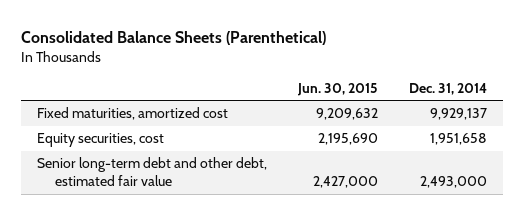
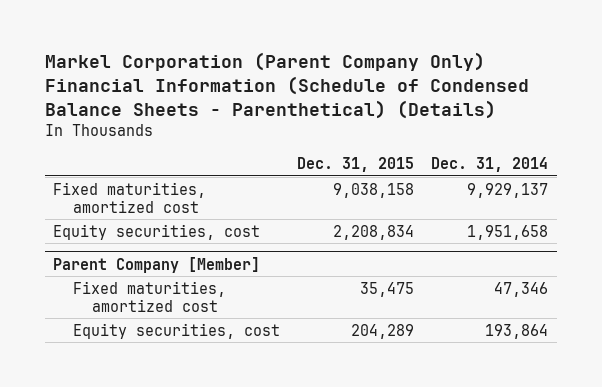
[21,31,327,46] Consolidated Balance Sheets (Parenthetical) -> [44,52,529,119] Markel Corporation (Parent Company Only) Financial Information (Schedule of Condensed Balance Sheets - Parenthetical) (Details)
[297,82,379,96] Jun. 30, 2015 -> none
none -> [297,157,415,173] Dec. 31, 2015
[37,157,268,187] Senior long-term debt and other debt, estimated fair value -> none
none -> [53,256,261,273] Parent Company [Member]
none -> [72,280,226,312] Fixed maturities, amortized cost
none -> [72,322,280,339] Equity securities, cost

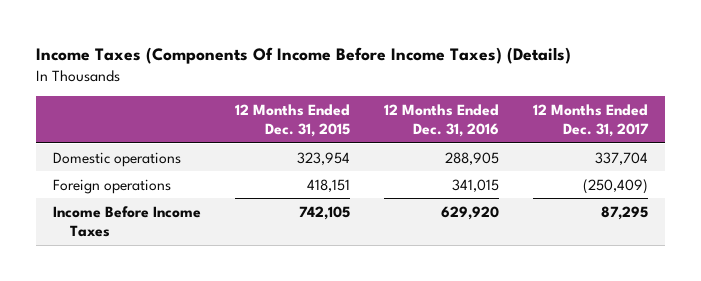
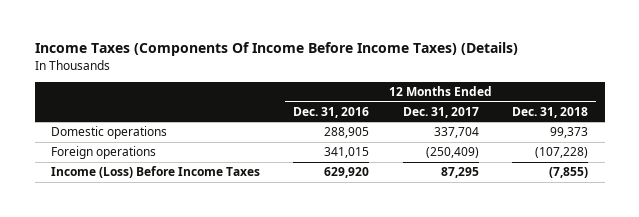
[235,103,351,138] 12 Months Ended Dec. 31, 2015 -> none
none -> [512,106,589,118] Dec. 31, 2018
[53,205,202,238] Income Before Income Taxes -> [51,166,261,179] Income (Loss) Before Income Taxes

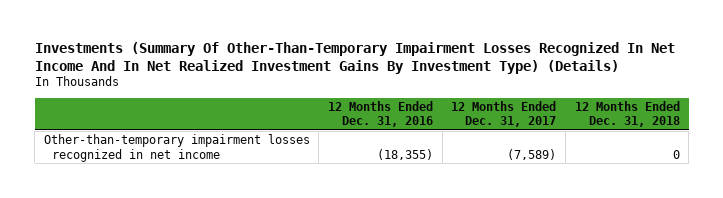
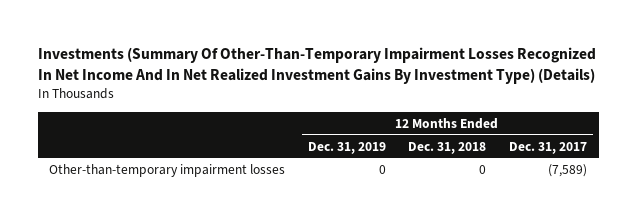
[328,100,434,128] 12 Months Ended Dec. 31, 2016 -> none
none -> [307,141,386,154] Dec. 31, 2019
[43,134,310,162] Other-than-temporary impairment losses recognized in net income -> [48,163,285,177] Other-than-temporary impairment losses

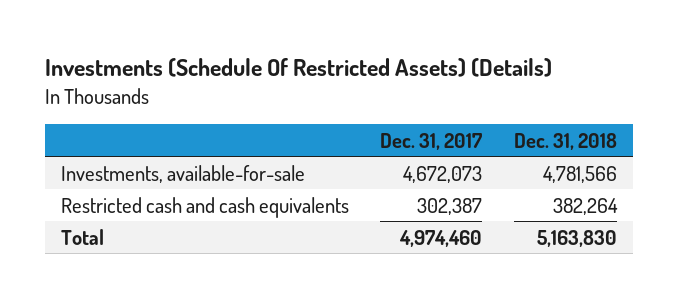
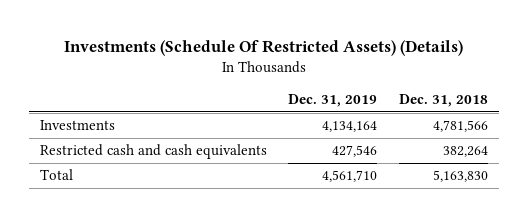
[380,132,483,150] Dec. 31, 2017 -> none
none -> [288,94,378,108] Dec. 31, 2019
[60,164,305,183] Investments, available-for-sale -> [39,120,115,131] Investments

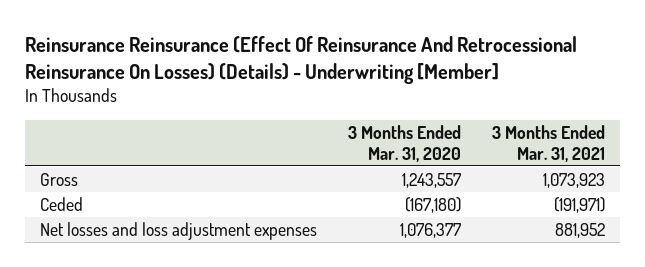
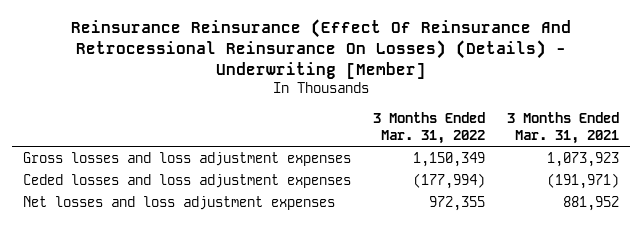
[348,124,462,162] 3 Months Ended Mar. 31, 2020 -> none
none -> [373,111,486,144] 3 Months Ended Mar. 31, 2022
[40,173,79,187] Gross -> [23,151,352,166] Gross losses and loss adjustment expenses
[40,197,84,212] Ceded -> [23,173,352,188] Ceded losses and loss adjustment expenses

